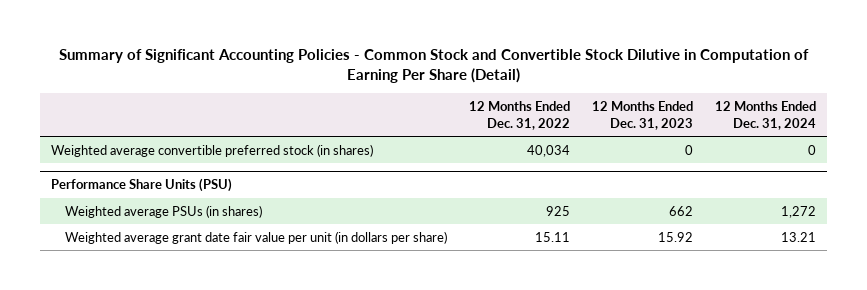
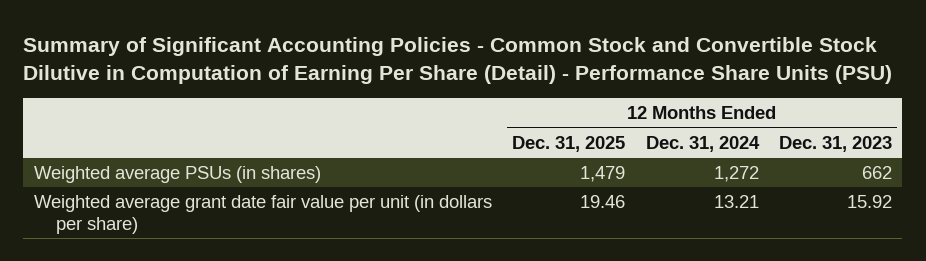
[58,49,809,84] Summary of Significant Accounting Policies - Common Stock and Convertible Stock Dilutive in Computation of Earning Per Share (Detail) -> [23,36,893,85] Summary of Significant Accounting Policies - Common Stock and Convertible Stock Dilutive in Computation of Earning Per Share (Detail) - Performance Share Units (PSU)
[469,101,571,130] 12 Months Ended Dec. 31, 2022 -> none
none -> [512,135,626,152] Dec. 31, 2025
[51,143,374,157] Weighted average convertible preferred stock (in shares) -> none
[51,178,233,193] Performance Share Units (PSU) -> none

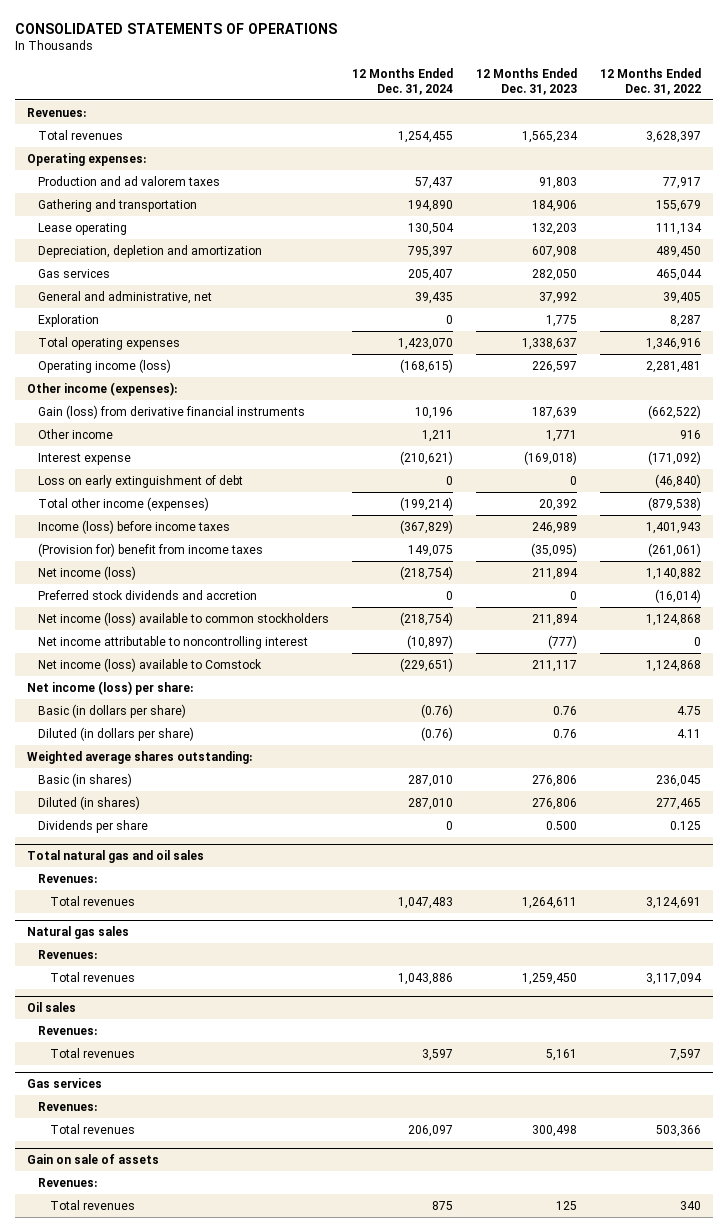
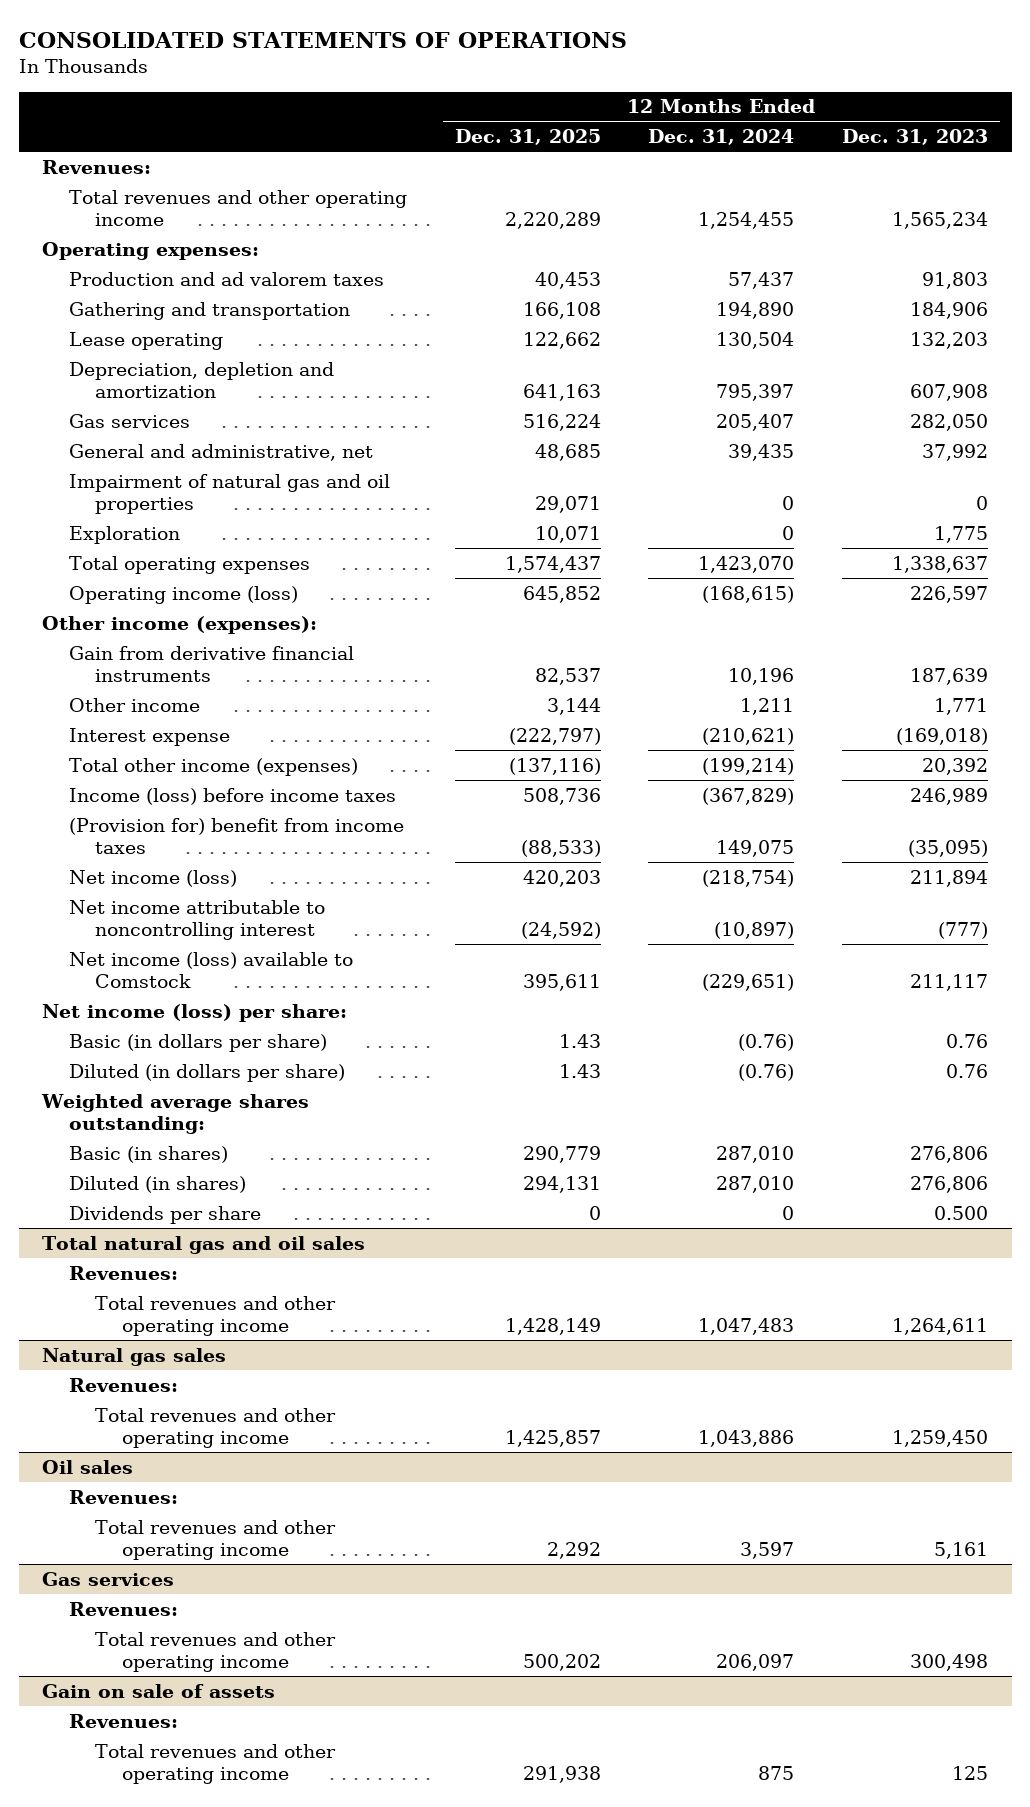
[600,67,702,95] 12 Months Ended Dec. 31, 2022 -> none
none -> [454,129,601,146] Dec. 31, 2025
[38,129,124,140] Total revenues -> [68,189,407,227] Total revenues and other operating income
none -> [68,473,390,515] Impairment of natural gas and oil properties
[38,404,306,419] Gain (loss) from derivative financial instruments -> [68,645,354,683] Gain from derivative financial instruments
[38,474,244,488] Loss on early extinguishment of debt -> none
[38,589,258,600] Preferred stock dividends and accretion -> none
[38,611,330,626] Net income (loss) available to common stockholders -> none
[49,895,135,906] Total revenues -> [95,1295,337,1337] Total revenues and other operating income
[49,971,135,982] Total revenues -> [95,1407,337,1449] Total revenues and other operating income
[49,1047,135,1058] Total revenues -> [95,1519,337,1561] Total revenues and other operating income
[49,1123,135,1134] Total revenues -> [95,1631,337,1673] Total revenues and other operating income
[49,1199,135,1210] Total revenues -> [95,1743,337,1785] Total revenues and other operating income

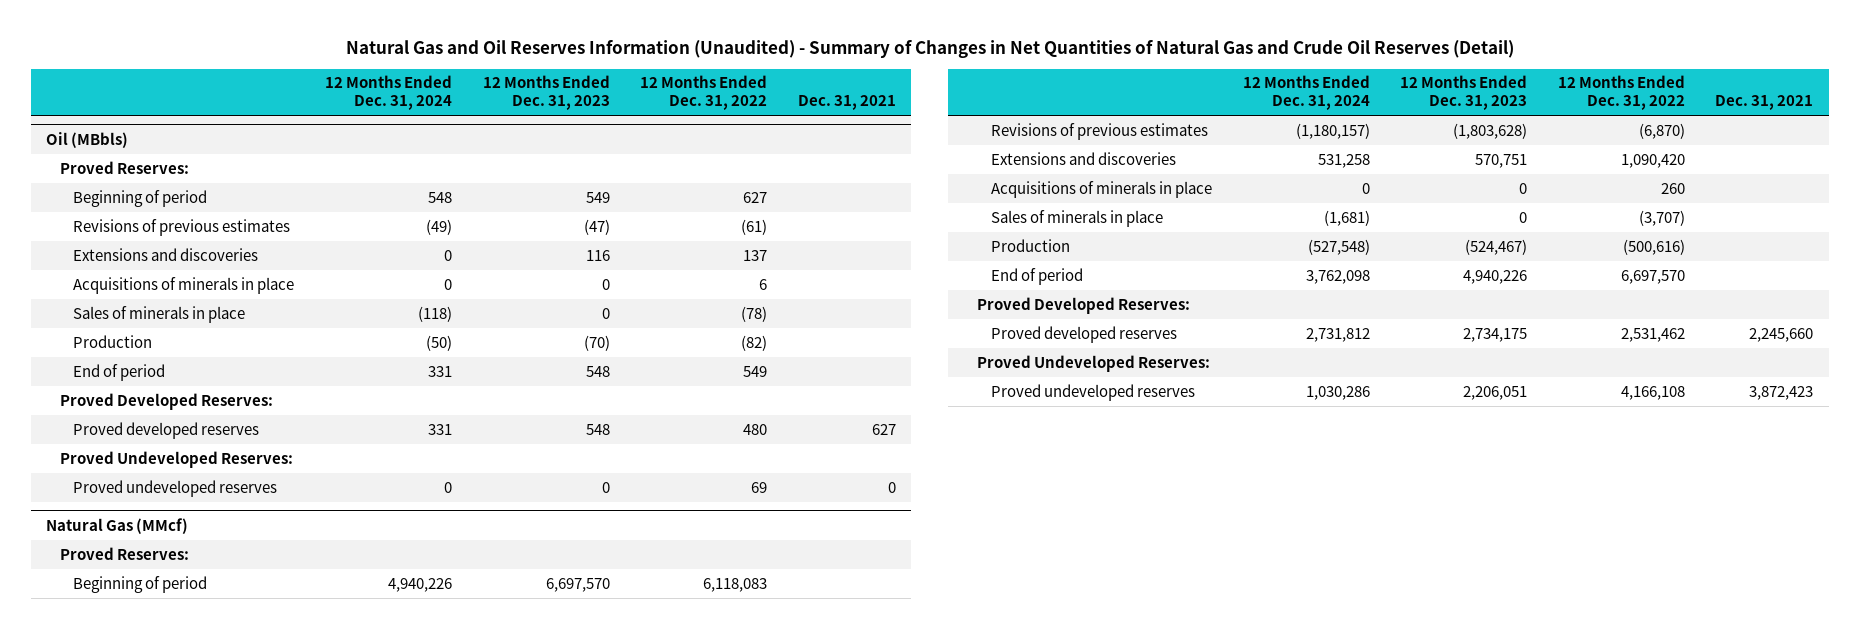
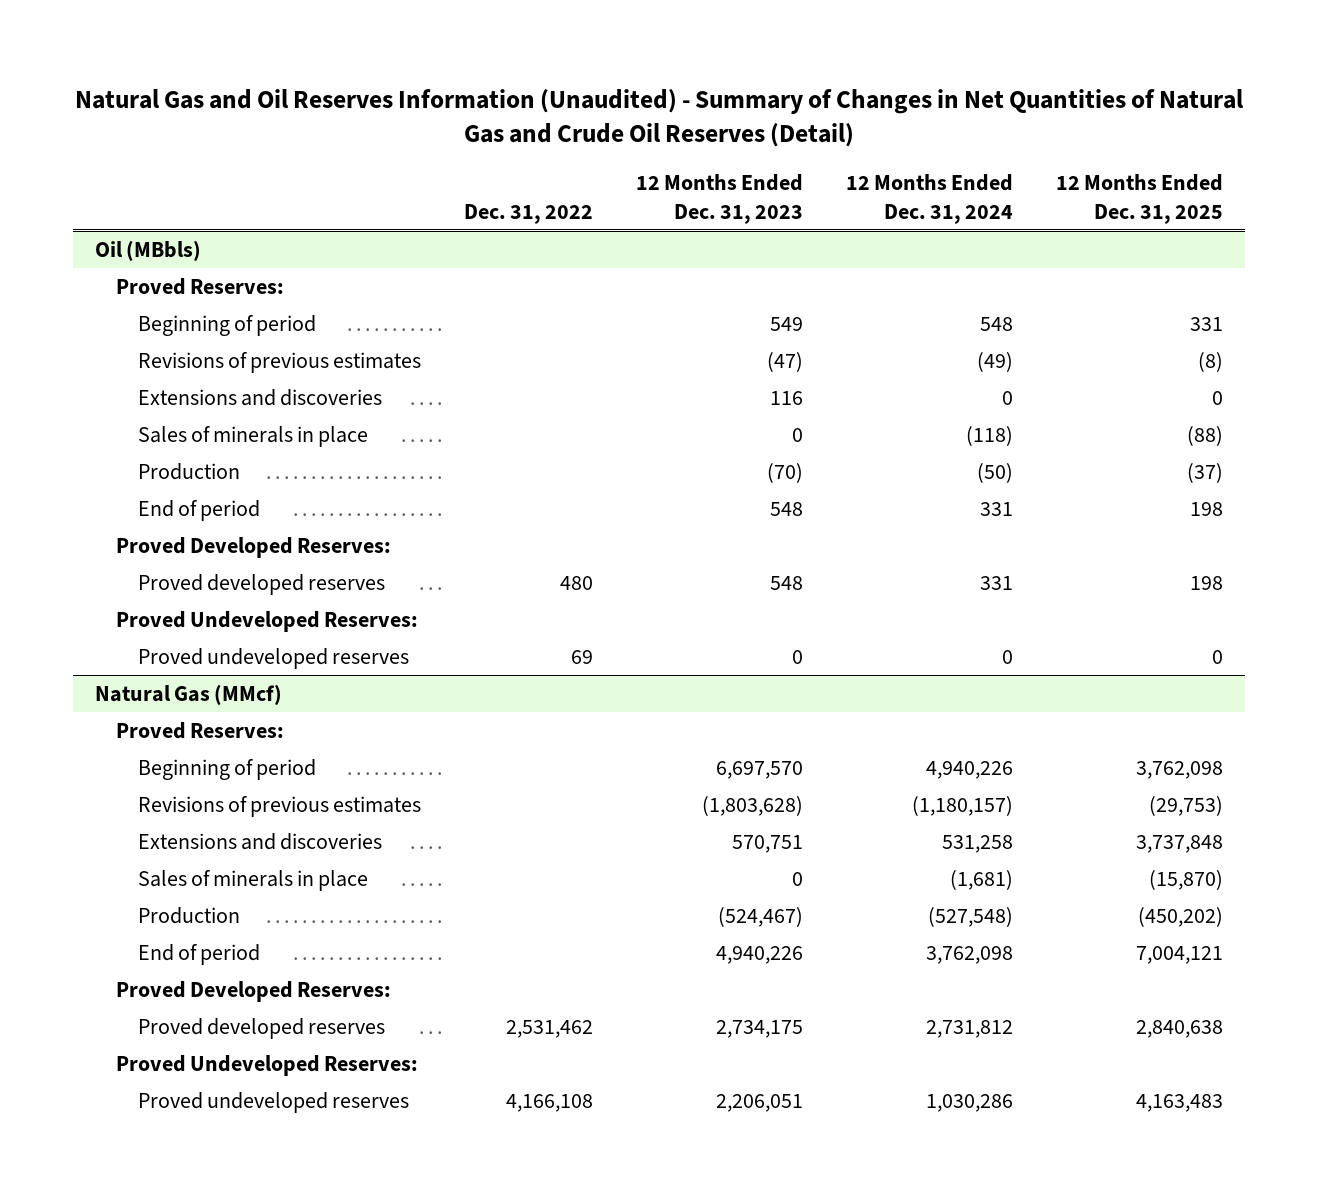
[640,75,768,111] 12 Months Ended Dec. 31, 2022 -> none
[797,95,896,111] Dec. 31, 2021 -> none
none -> [463,203,593,224] Dec. 31, 2022
none -> [1056,174,1224,224] 12 Months Ended Dec. 31, 2025
[73,276,295,294] Acquisitions of minerals in place -> none
[990,180,1212,198] Acquisitions of minerals in place -> none

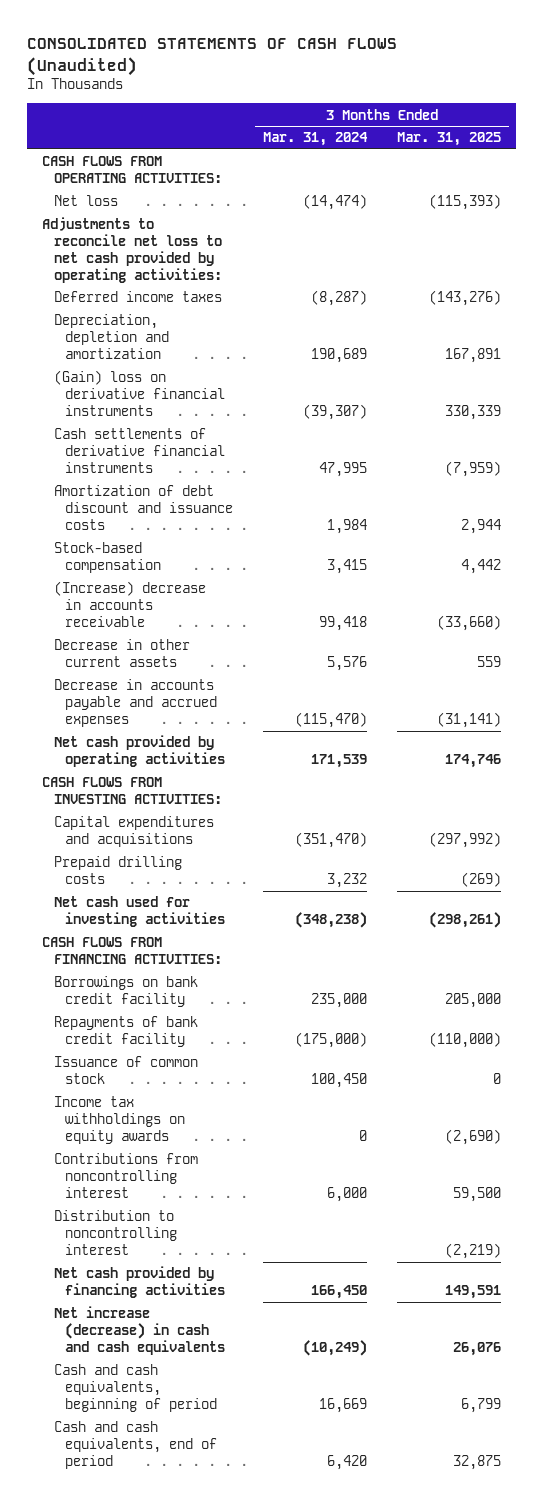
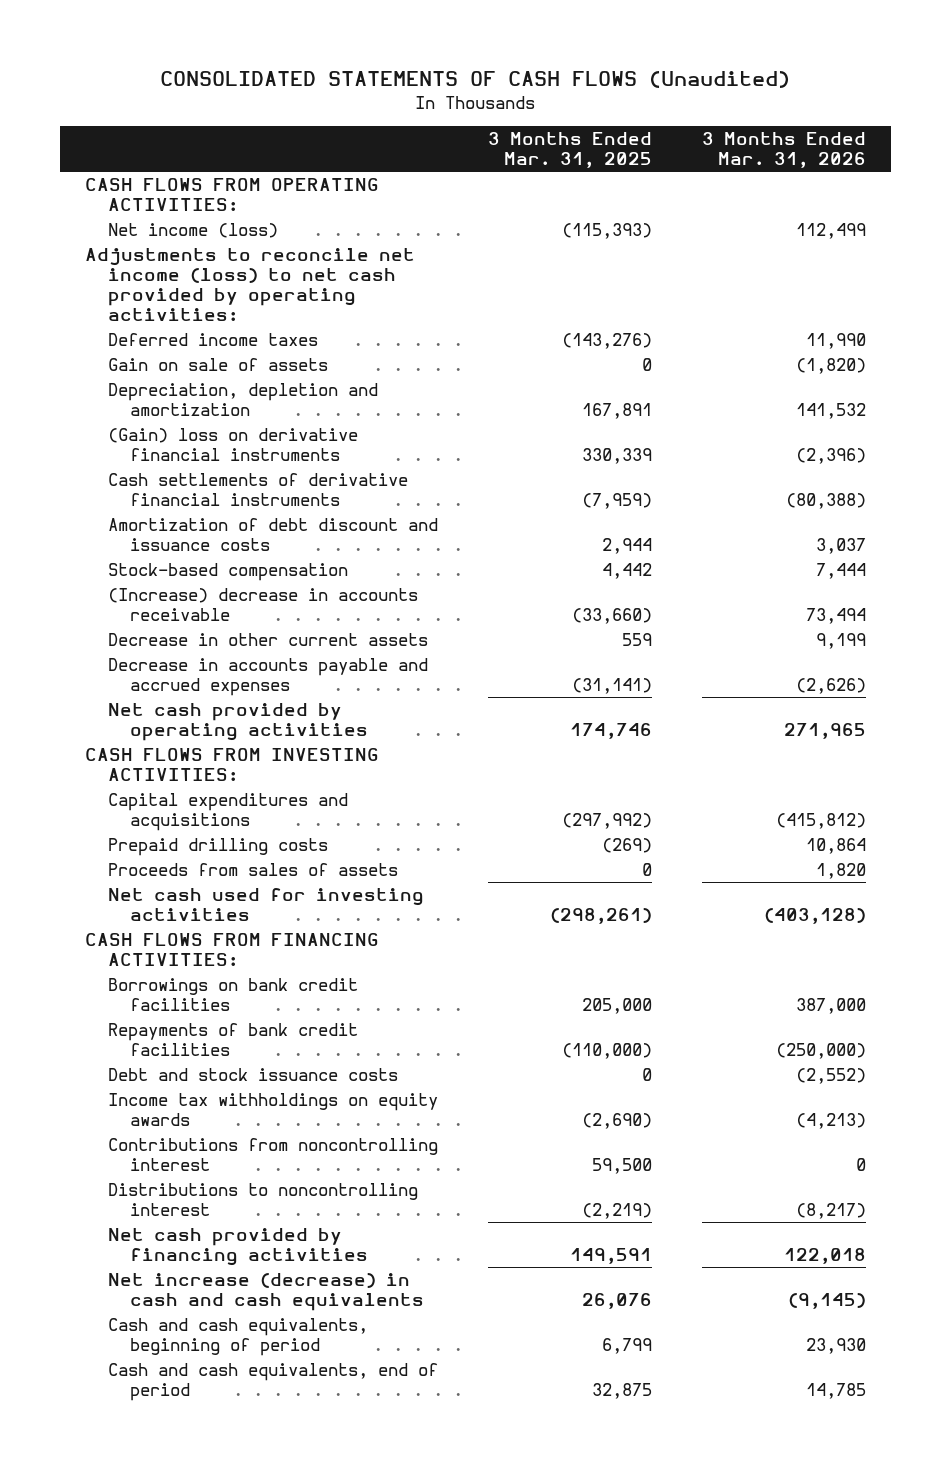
[262,132,368,147] Mar. 31, 2024 -> none
none -> [701,132,866,169] 3 Months Ended Mar. 31, 2026
[53,195,118,207] Net loss -> [107,222,278,238] Net income (loss)
[42,217,222,283] Adjustments to reconcile net loss to net cash provided by operating activities: -> [84,247,415,322] Adjustments to reconcile net income (loss) to net cash provided by operating activities:
none -> [107,357,328,371] Gain on sale of assets
none -> [107,862,398,876] Proceeds from sales of assets
[53,1056,198,1085] Issuance of common stock -> none
[53,976,198,1008] Borrowings on bank credit facility -> [107,977,358,1011] Borrowings on bank credit facilities
[53,1016,198,1048] Repayments of bank credit facility -> [107,1022,358,1056] Repayments of bank credit facilities
none -> [107,1067,398,1081] Debt and stock issuance costs
[53,1210,177,1256] Distribution to noncontrolling interest -> [107,1182,418,1216] Distributions to noncontrolling interest

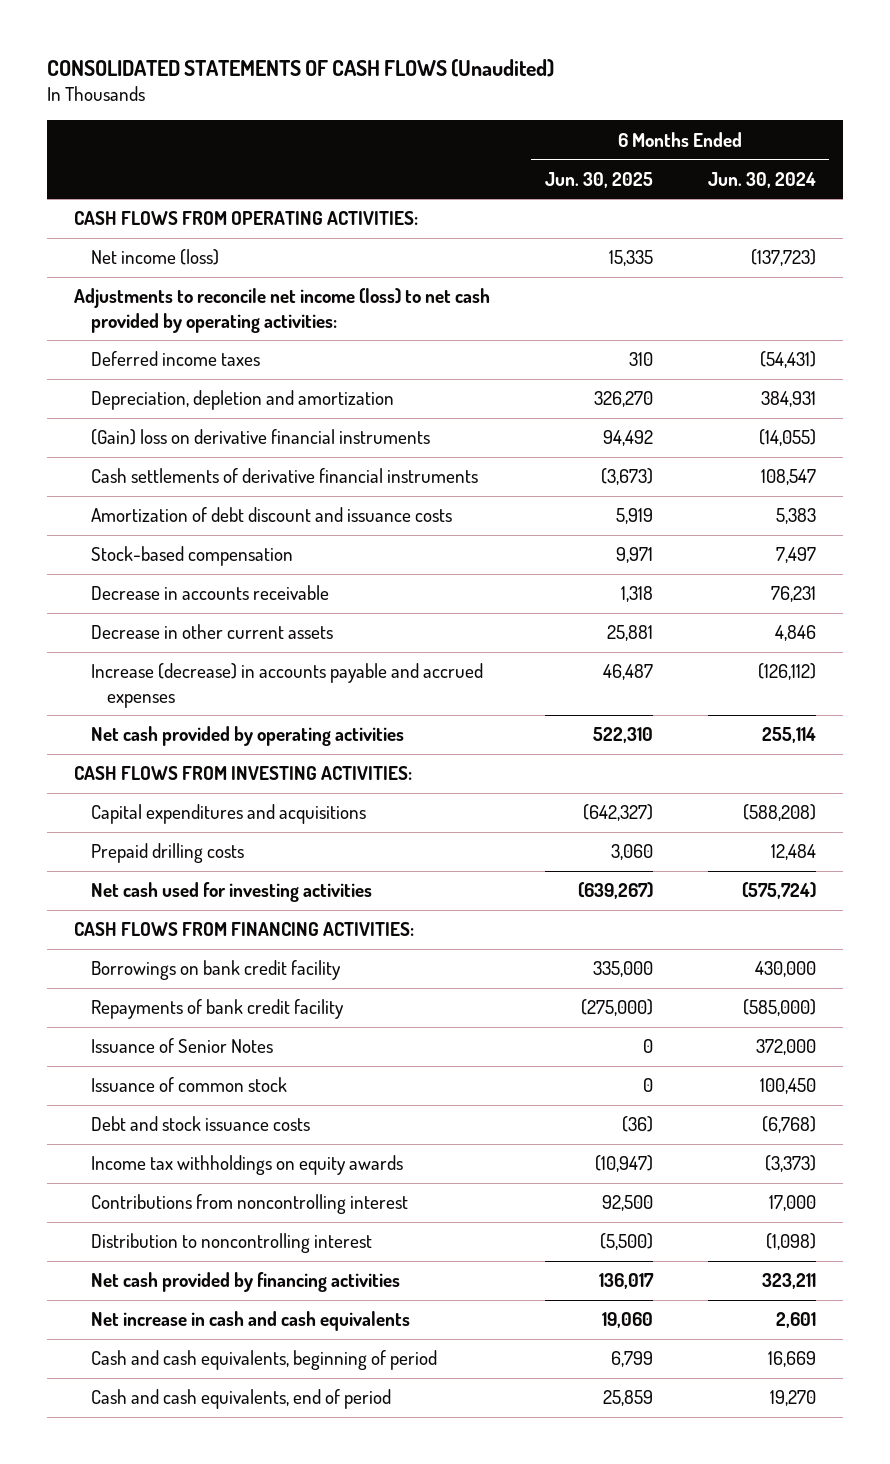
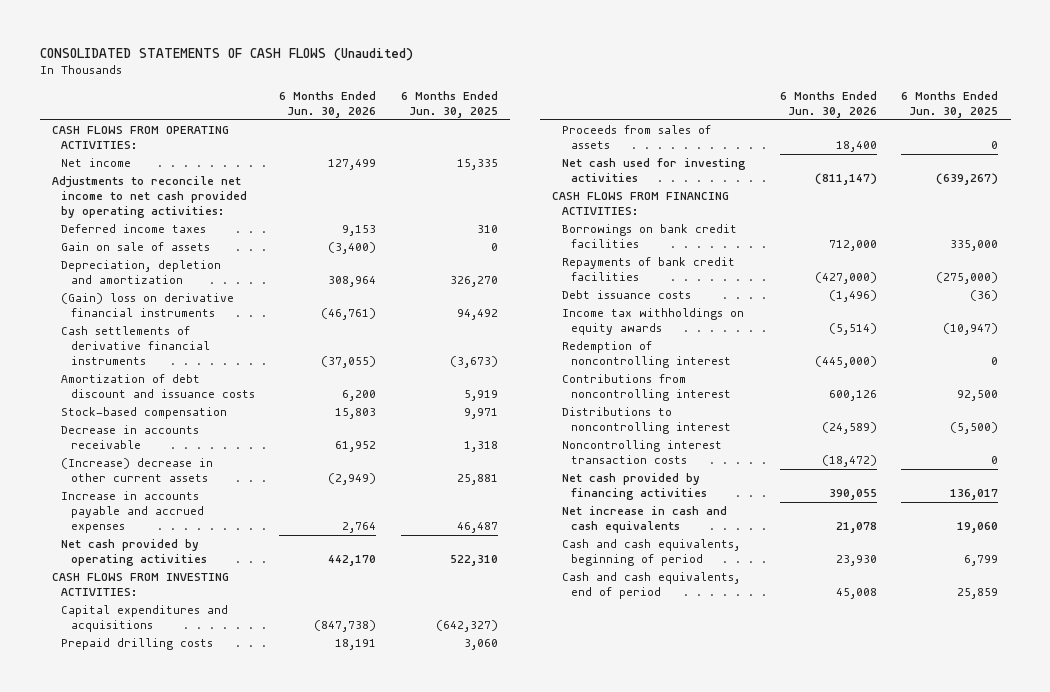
[707,171,816,188] Jun. 30, 2024 -> none
none -> [279,90,377,118] 6 Months Ended Jun. 30, 2026
[90,249,219,266] Net income (loss) -> [61,158,132,168] Net income
[74,288,491,333] Adjustments to reconcile net income (loss) to net cash provided by operating activities: -> [52,176,248,219] Adjustments to reconcile net income to net cash provided by operating activities:
none -> [61,242,211,252] Gain on sale of assets
[90,624,333,640] Decrease in other current assets -> [61,458,214,483] (Increase) decrease in other current assets
[90,663,483,708] Increase (decrease) in accounts payable and accrued expenses -> [61,491,204,534] Increase in accounts payable and accrued expenses
none -> [561,125,711,150] Proceeds from sales of assets
[90,1038,273,1054] Issuance of Senior Notes -> none
[90,1077,287,1093] Issuance of common stock -> none
[90,960,341,981] Borrowings on bank credit facility -> [561,224,737,249] Borrowings on bank credit facilities
[90,999,344,1020] Repayments of bank credit facility -> [561,257,735,282] Repayments of bank credit facilities
[90,1116,310,1132] Debt and stock issuance costs -> [561,290,691,300] Debt issuance costs
none -> [561,341,732,369] Redemption of noncontrolling interest
[90,1233,372,1254] Distribution to noncontrolling interest -> [561,407,732,435] Distributions to noncontrolling interest
none -> [561,440,722,465] Noncontrolling interest transaction costs

